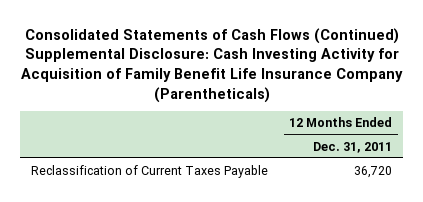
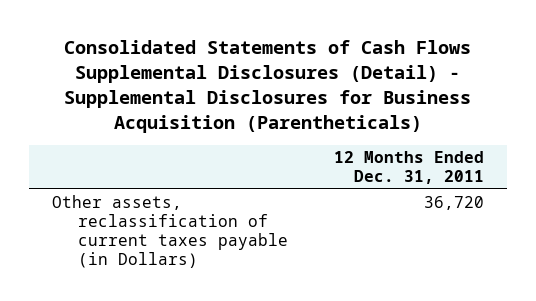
[20,27,403,103] Consolidated Statements of Cash Flows (Continued) Supplemental Disclosure: Cash Investing Activity for Acquisition of Family Benefit Life Insurance Company (Parentheticals) -> [63,39,471,133] Consolidated Statements of Cash Flows Supplemental Disclosures (Detail) - Supplemental Disclosures for Business Acquisition (Parentheticals)
[30,165,268,179] Reclassification of Current Taxes Payable -> [51,195,288,269] Other assets, reclassification of current taxes payable (in Dollars)

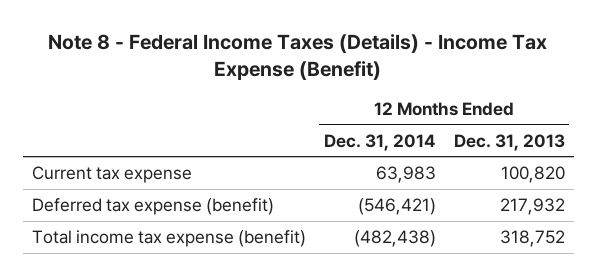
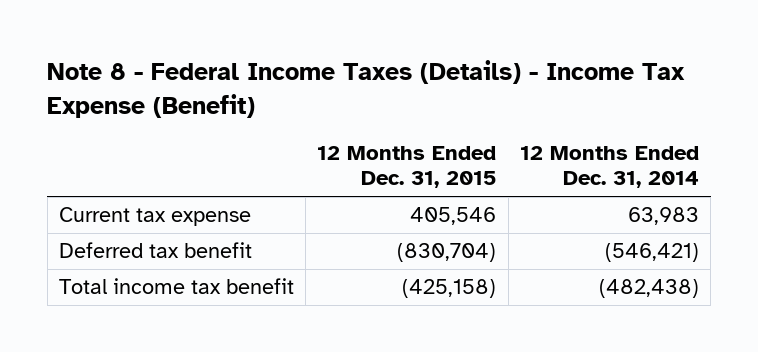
[453,133,565,151] Dec. 31, 2013 -> none
none -> [317,146,497,189] 12 Months Ended Dec. 31, 2015
[31,197,274,215] Deferred tax expense (benefit) -> [58,242,252,259] Deferred tax benefit
[31,229,306,247] Total income tax expense (benefit) -> [58,278,294,295] Total income tax benefit

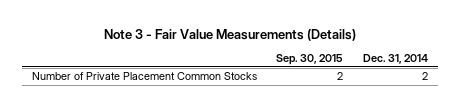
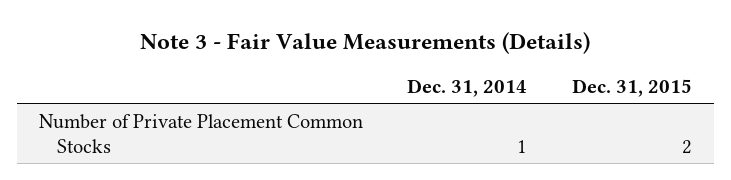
[276,54,344,66] Sep. 30, 2015 -> none
none -> [571,78,692,97] Dec. 31, 2015
[421,72,428,81] 2 -> [517,139,528,153] 1

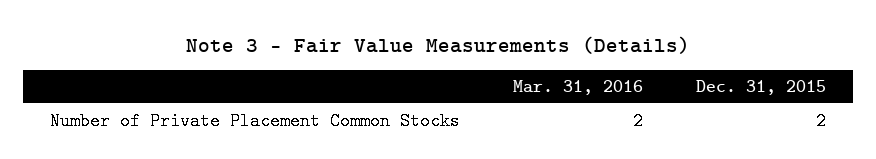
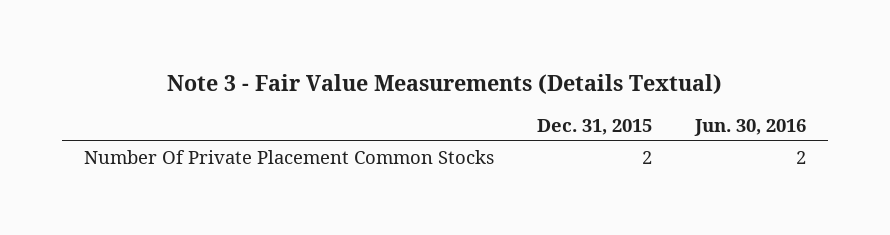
[185,35,690,54] Note 3 - Fair Value Measurements (Details) -> [167,74,723,95] Note 3 - Fair Value Measurements (Details Textual)
[512,80,643,96] Mar. 31, 2016 -> none
none -> [694,119,807,137] Jun. 30, 2016
[49,111,460,130] Number of Private Placement Common Stocks -> [83,150,494,165] Number Of Private Placement Common Stocks

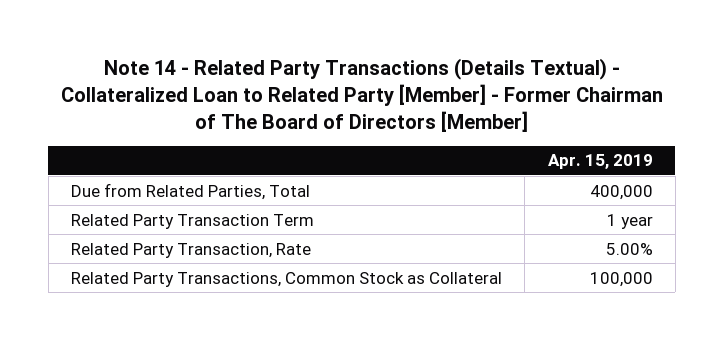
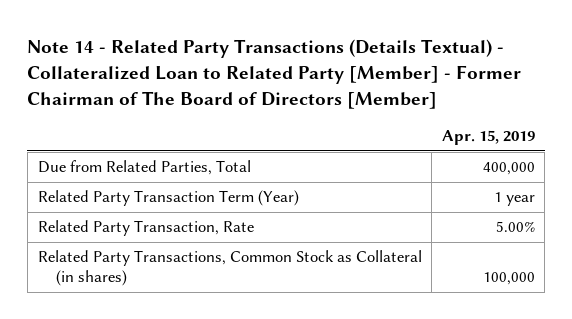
[71,213,315,229] Related Party Transaction Term -> [37,190,299,207] Related Party Transaction Term (Year)
[71,271,503,287] Related Party Transactions, Common Stock as Collateral -> [37,250,422,287] Related Party Transactions, Common Stock as Collateral (in shares)

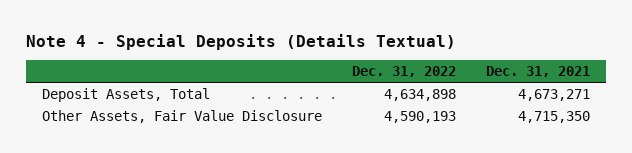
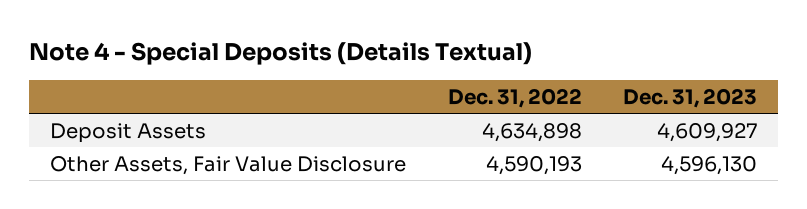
[486,66,591,78] Dec. 31, 2021 -> none
none -> [623,87,758,108] Dec. 31, 2023
[41,87,210,102] Deposit Assets, Total -> [49,122,206,143] Deposit Assets

